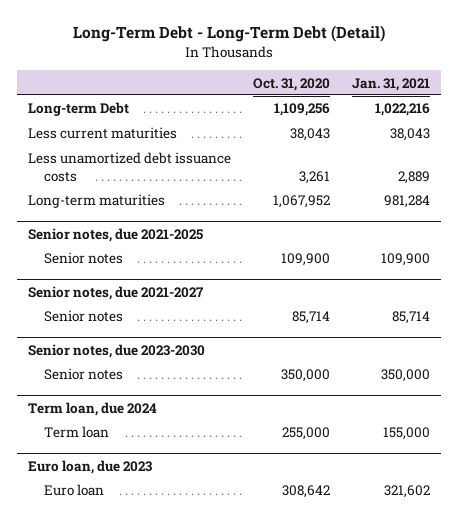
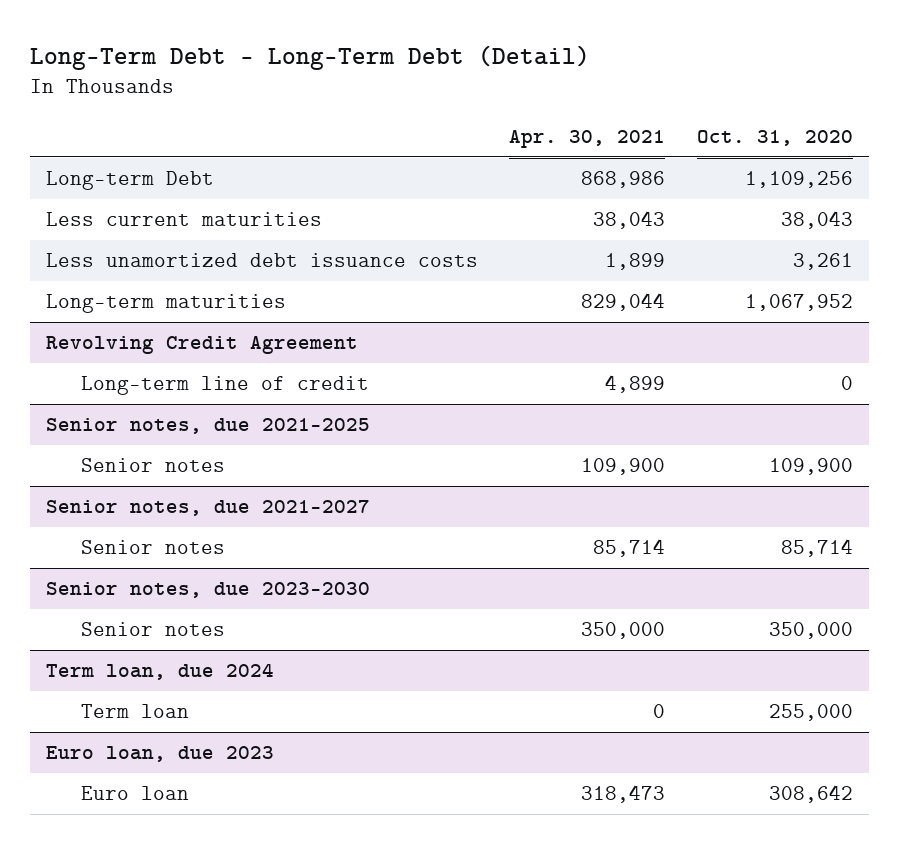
[351,77,430,91] Jan. 31, 2021 -> none
none -> [509,129,666,148] Apr. 30, 2021
none -> [45,336,358,355] Revolving Credit Agreement
none -> [80,376,369,396] Long-term line of credit

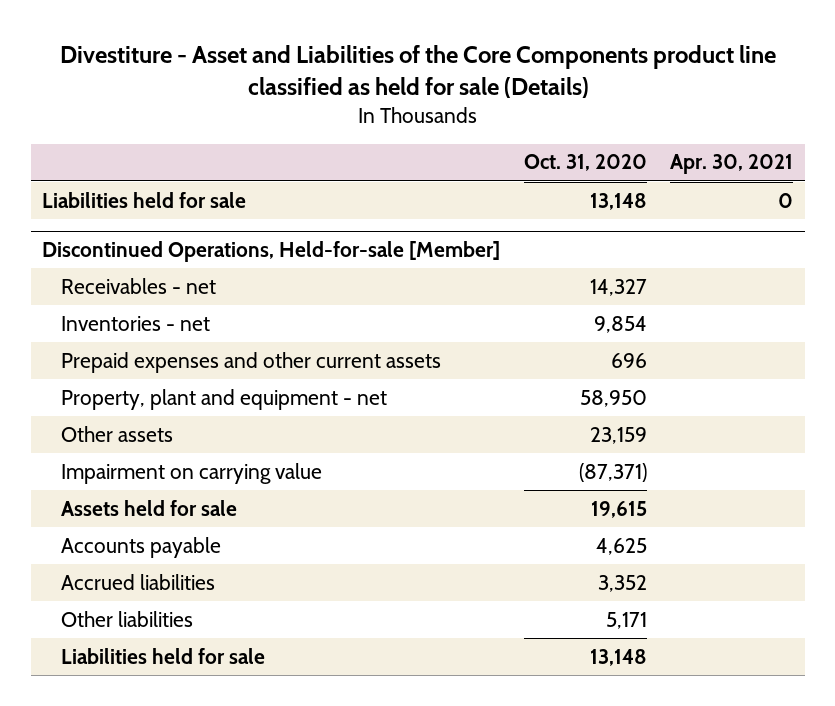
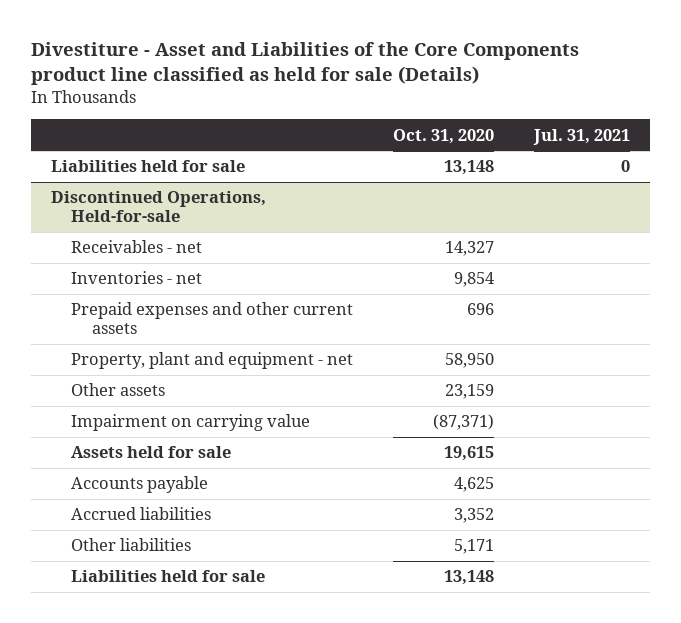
[670,154,794,175] Apr. 30, 2021 -> none
none -> [533,128,631,145] Jul. 31, 2021
[42,240,501,262] Discontinued Operations, Held-for-sale [Member] -> [50,191,266,223] Discontinued Operations, Held-for-sale

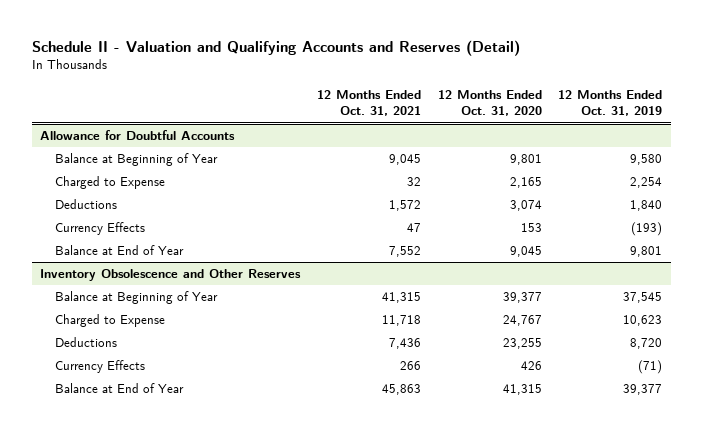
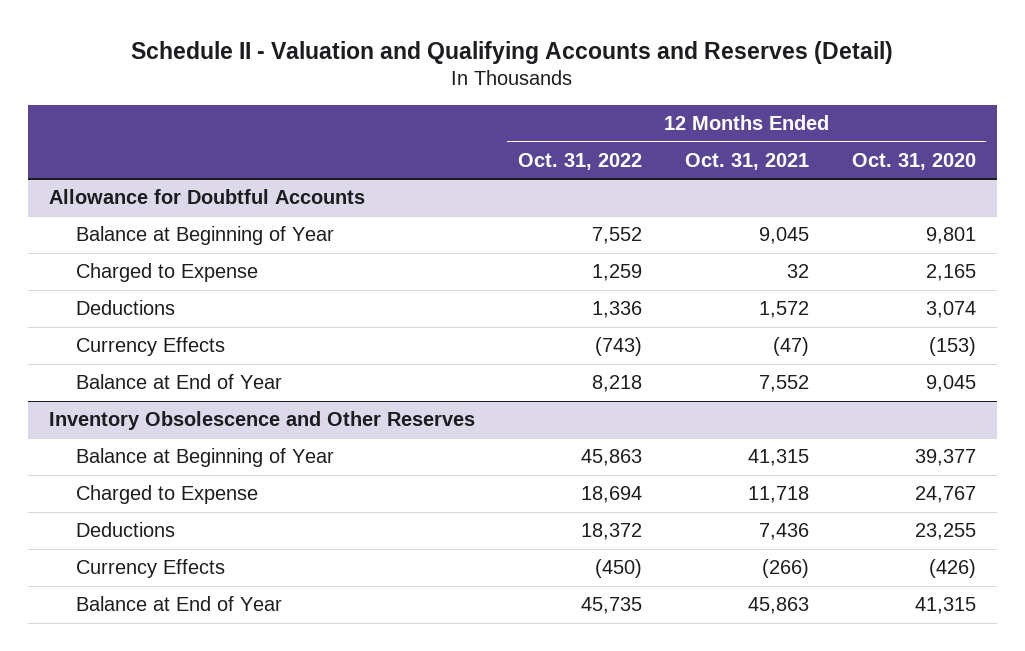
[558,89,663,117] 12 Months Ended Oct. 31, 2019 -> none
none -> [518,152,643,170] Oct. 31, 2022
[406,223,421,233] 47 -> [772,337,809,357] (47)
[520,223,542,233] 153 -> [928,337,976,357] (153)
[399,361,421,371] 266 -> [761,559,809,579] (266)
[520,361,542,371] 426 -> [928,559,976,579] (426)

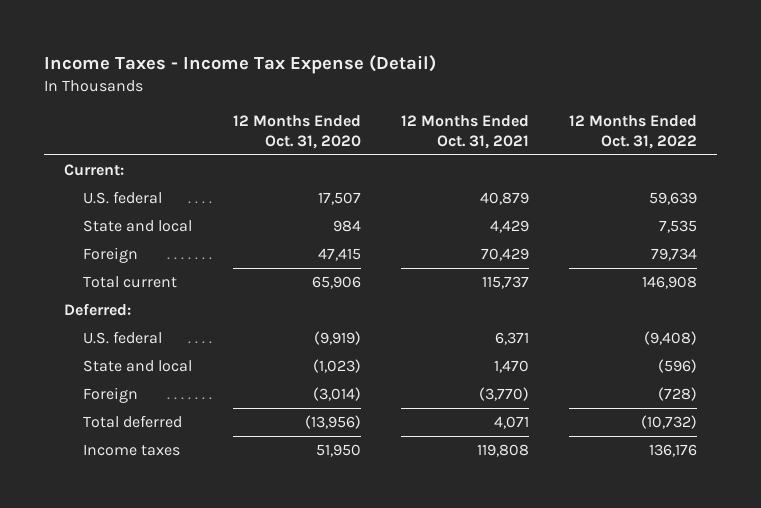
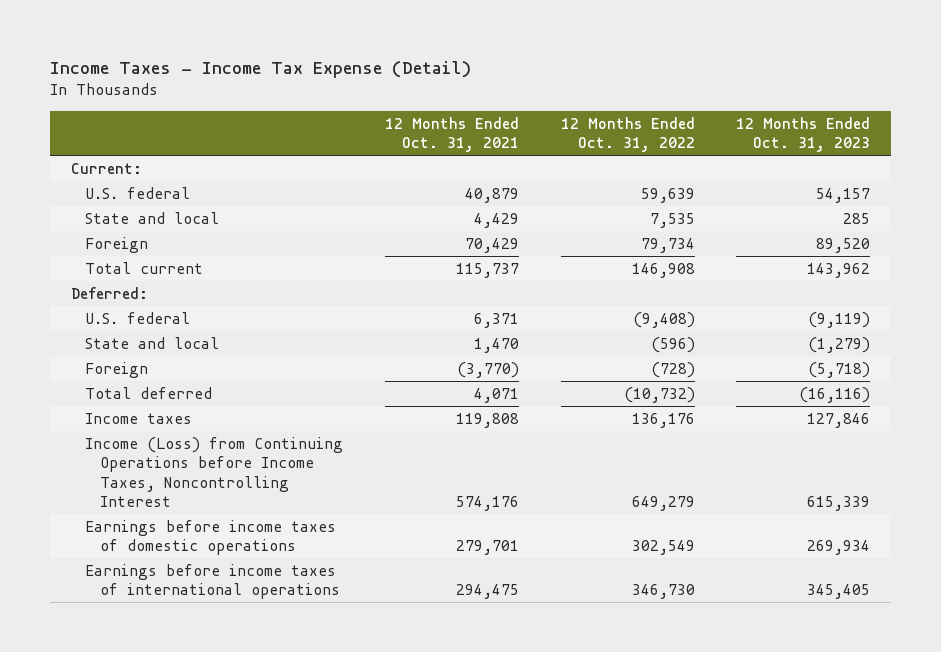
[232,114,361,149] 12 Months Ended Oct. 31, 2020 -> none
none -> [736,116,871,153] 12 Months Ended Oct. 31, 2023
none -> [85,436,344,508] Income (Loss) from Continuing Operations before Income Taxes, Noncontrolling Interest
none -> [85,519,337,556] Earnings before income taxes of domestic operations
none -> [85,563,340,600] Earnings before income taxes of international operations

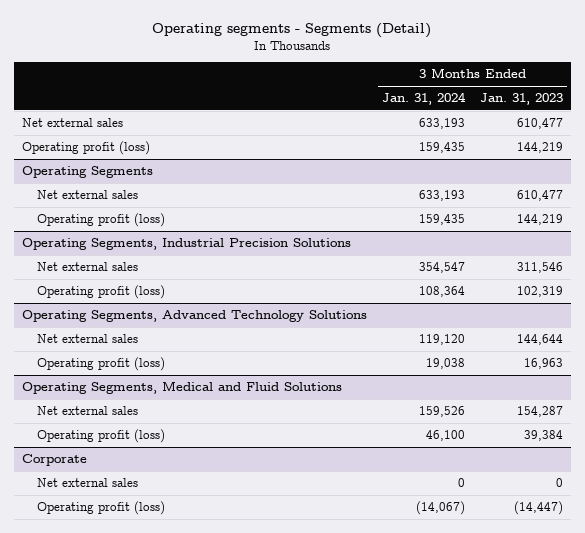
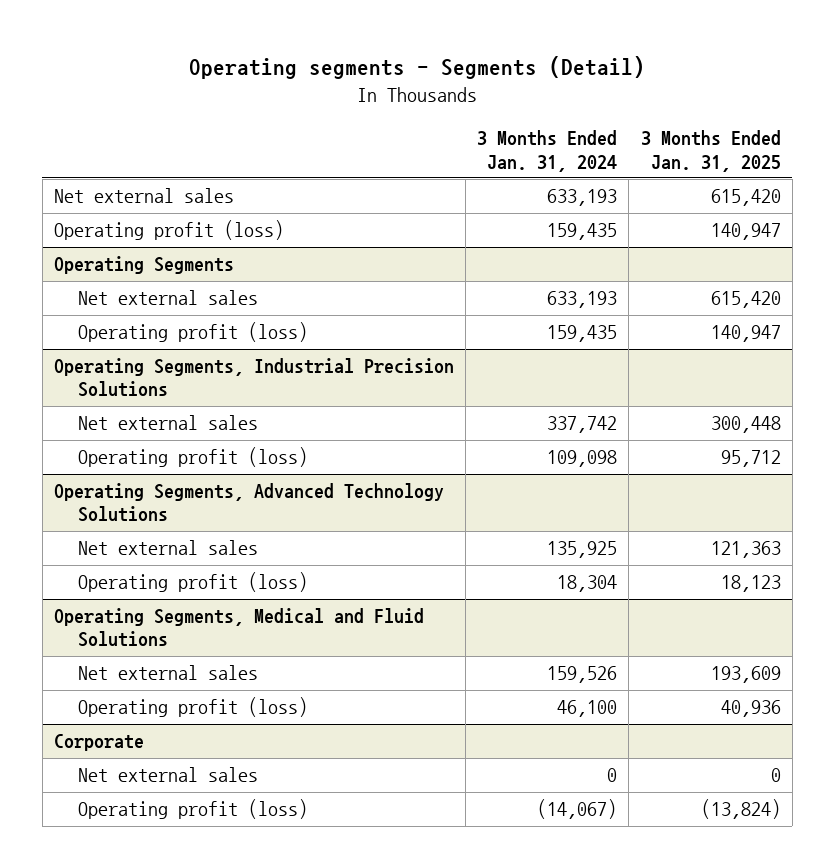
[480,93,564,106] Jan. 31, 2023 -> none
none -> [640,130,781,172] 3 Months Ended Jan. 31, 2025
[418,262,465,274] 354,547 -> [547,416,618,434] 337,742
[418,286,465,298] 108,364 -> [547,450,618,468] 109,098
[418,334,465,346] 119,120 -> [547,541,618,559] 135,925
[425,358,465,370] 19,038 -> [557,575,618,593] 18,304

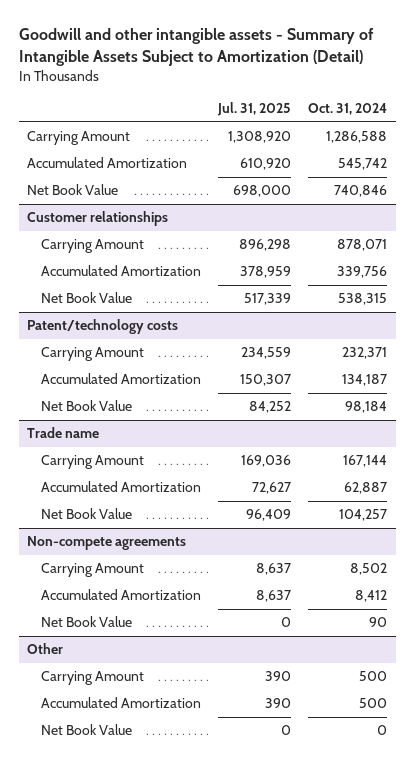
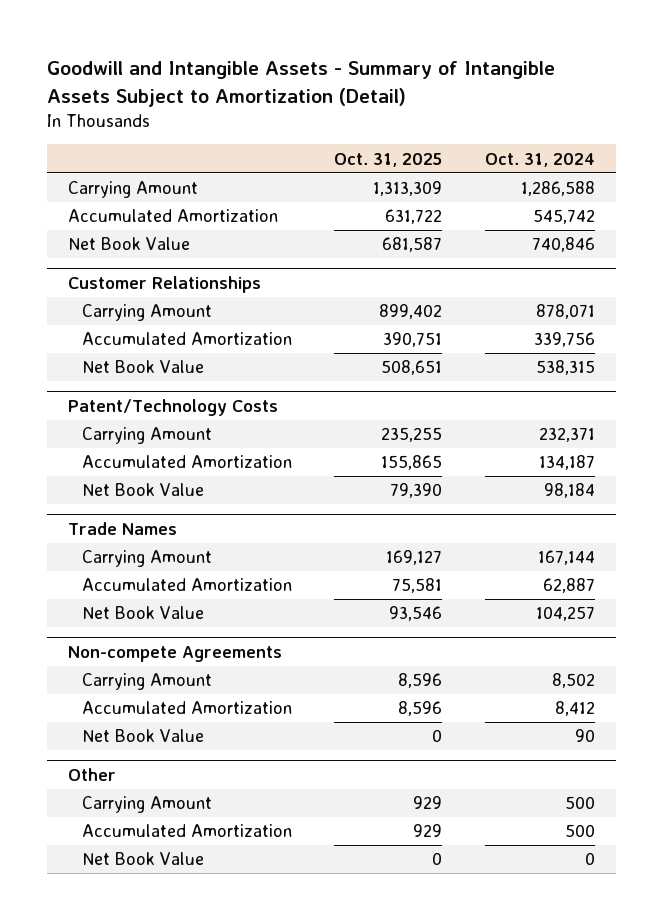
[18,28,374,66] Goodwill and other intangible assets - Summary of Intangible Assets Subject to Amortization (Detail) -> [47,60,556,107] Goodwill and Intangible Assets - Summary of Intangible Assets Subject to Amortization (Detail)
[216,102,291,117] Jul. 31, 2025 -> none
none -> [334,152,443,167] Oct. 31, 2025
[27,211,169,227] Customer relationships -> [68,275,262,293] Customer Relationships
[27,319,179,335] Patent/technology costs -> [68,398,279,416] Patent/Technology Costs
[27,427,100,439] Trade name -> [68,521,178,535] Trade Names
[27,536,187,551] Non-compete agreements -> [68,645,283,662] Non-compete Agreements

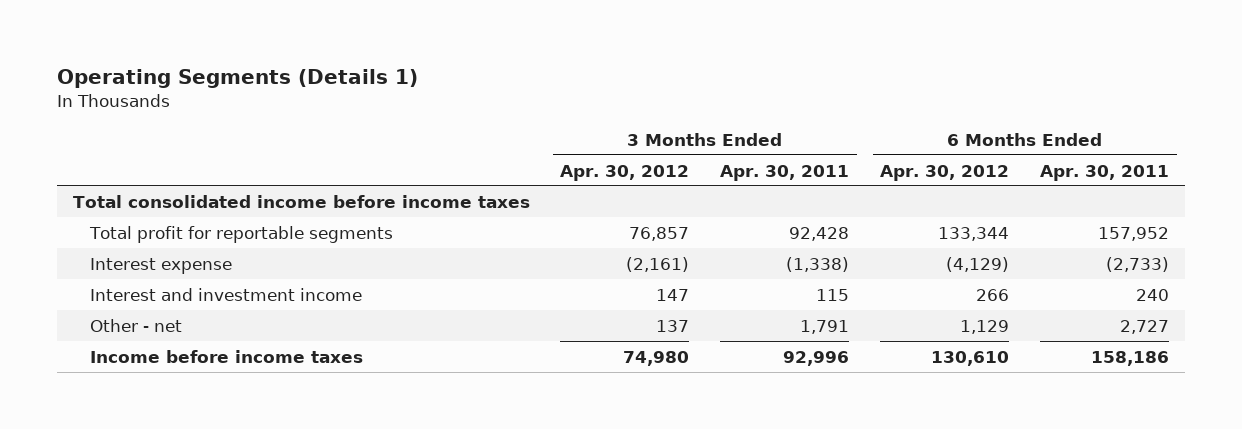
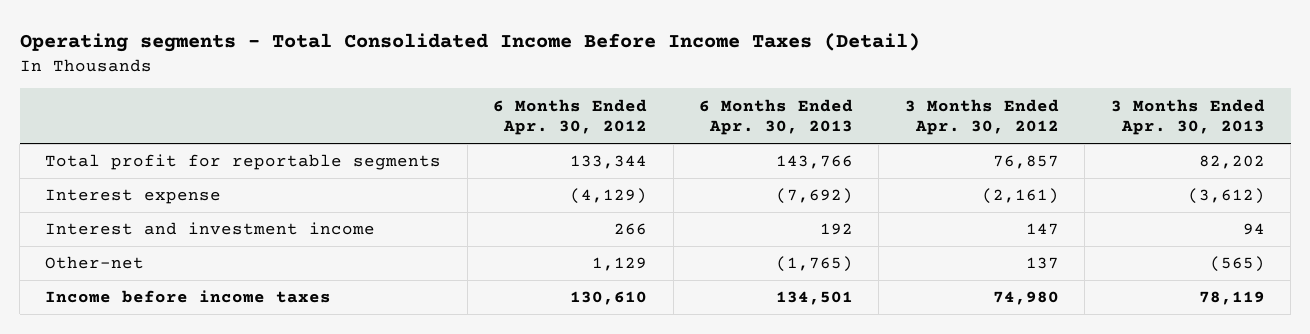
[57,68,419,88] Operating Segments (Details 1) -> [19,32,920,52] Operating segments - Total Consolidated Income Before Income Taxes (Detail)
[720,164,850,181] Apr. 30, 2011 -> none
[1040,164,1170,181] Apr. 30, 2011 -> none
none -> [699,98,854,136] 6 Months Ended Apr. 30, 2013
none -> [1110,98,1265,136] 3 Months Ended Apr. 30, 2013
[72,194,530,208] Total consolidated income before income taxes -> none
[90,318,183,332] Other - net -> [45,256,145,270] Other-net

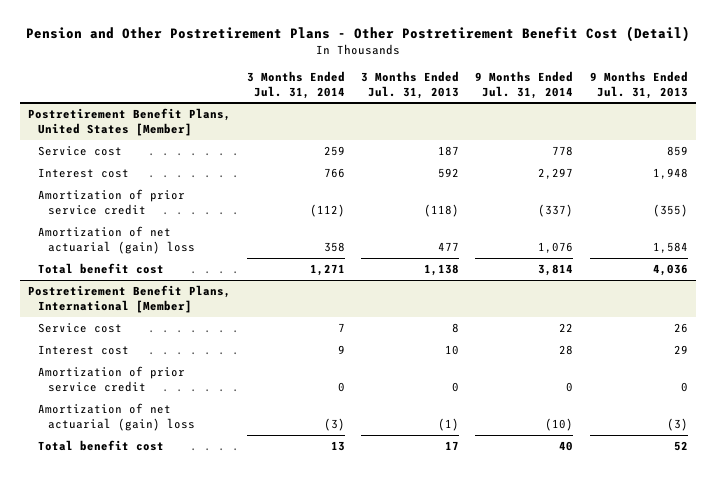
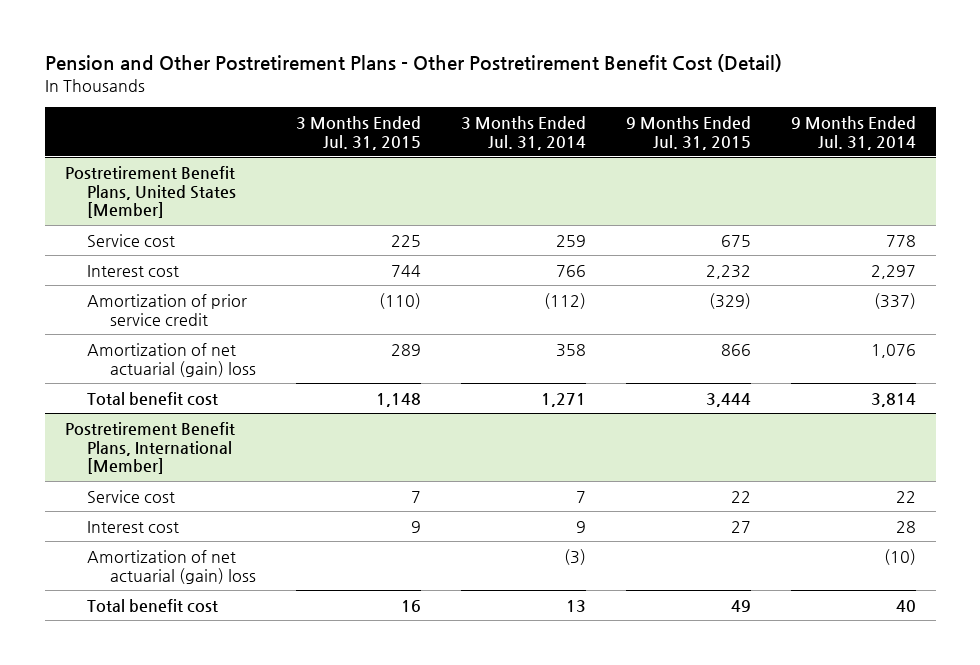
[361,71,460,99] 3 Months Ended Jul. 31, 2013 -> none
[589,71,688,99] 9 Months Ended Jul. 31, 2013 -> none
none -> [295,115,421,150] 3 Months Ended Jul. 31, 2015
none -> [625,115,751,150] 9 Months Ended Jul. 31, 2015
[38,366,186,392] Amortization of prior service credit -> none

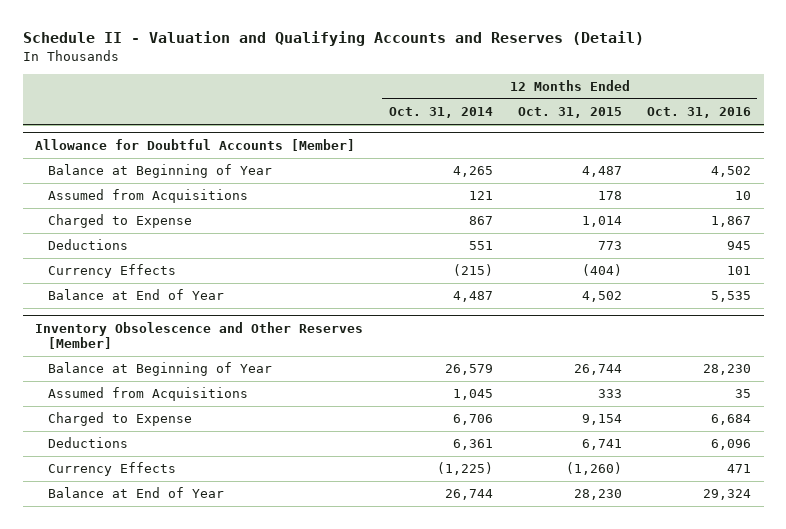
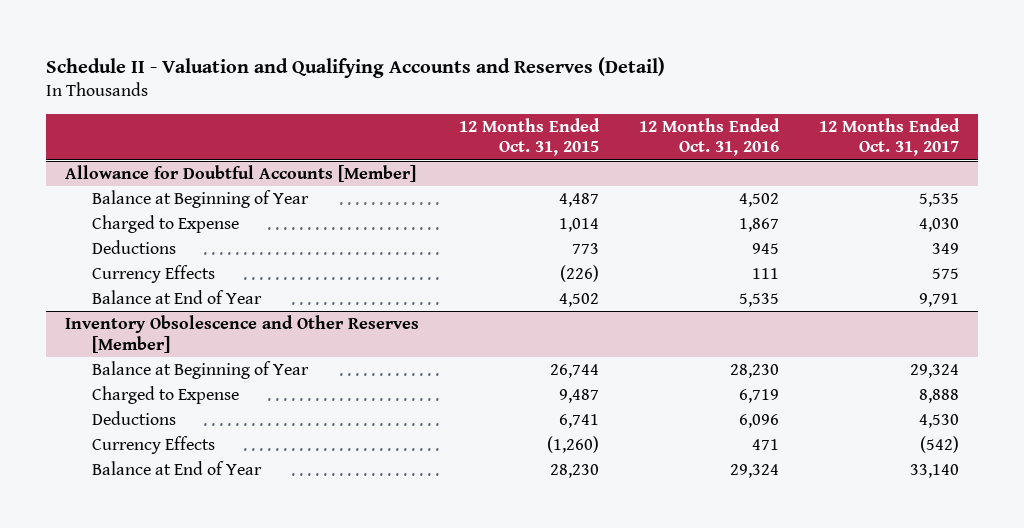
[388,107,493,119] Oct. 31, 2014 -> none
none -> [818,117,960,157] 12 Months Ended Oct. 31, 2017
[48,189,249,204] Assumed from Acquisitions -> none
[581,264,622,277] (404) -> [560,265,600,283] (226)
[726,266,751,276] 101 -> [751,268,779,280] 111
[48,387,249,402] Assumed from Acquisitions -> none
[581,414,622,426] 9,154 -> [559,389,600,404] 9,487
[710,414,751,426] 6,684 -> [738,389,779,404] 6,719

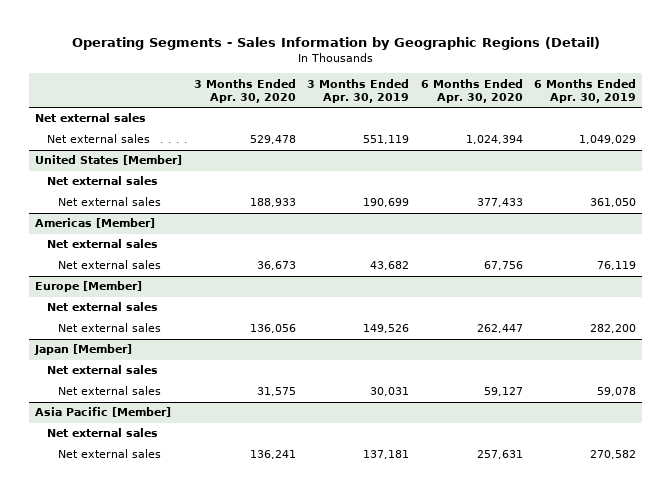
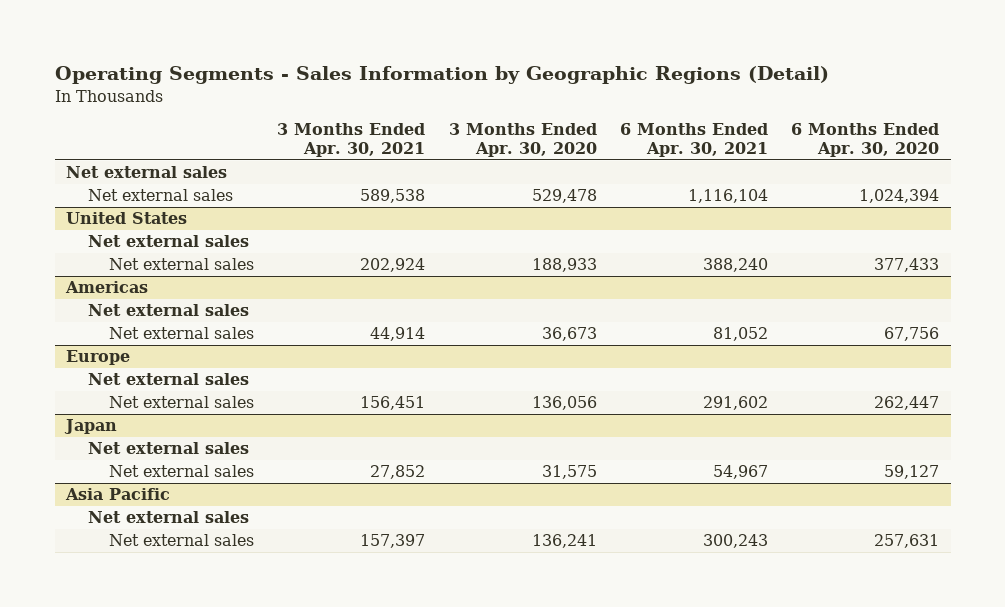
[307,78,410,104] 3 Months Ended Apr. 30, 2019 -> none
[534,78,637,104] 6 Months Ended Apr. 30, 2019 -> none
none -> [277,123,426,158] 3 Months Ended Apr. 30, 2021
none -> [619,123,768,158] 6 Months Ended Apr. 30, 2021
[35,155,183,166] United States [Member] -> [66,212,188,225] United States
[35,218,156,229] Americas [Member] -> [65,281,149,294] Americas
[35,281,143,293] Europe [Member] -> [66,350,131,366] Europe
[34,344,133,356] Japan [Member] -> [64,419,118,435] Japan
[35,407,172,418] Asia Pacific [Member] -> [65,488,171,501] Asia Pacific

